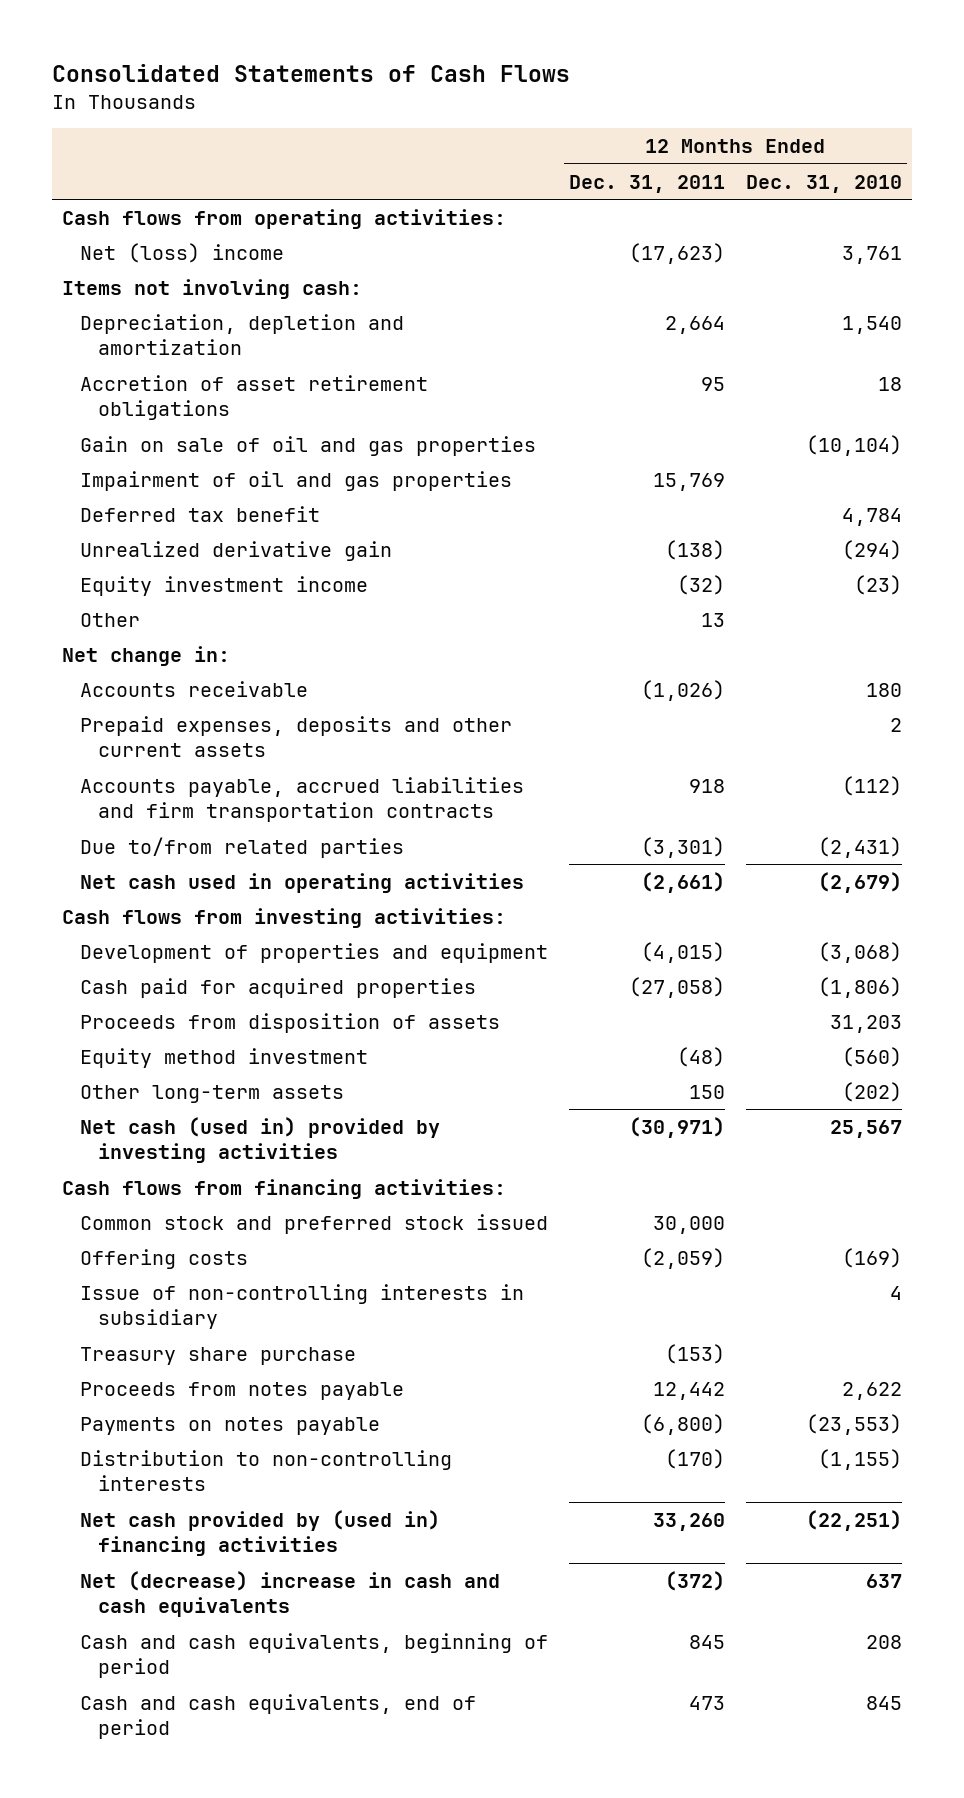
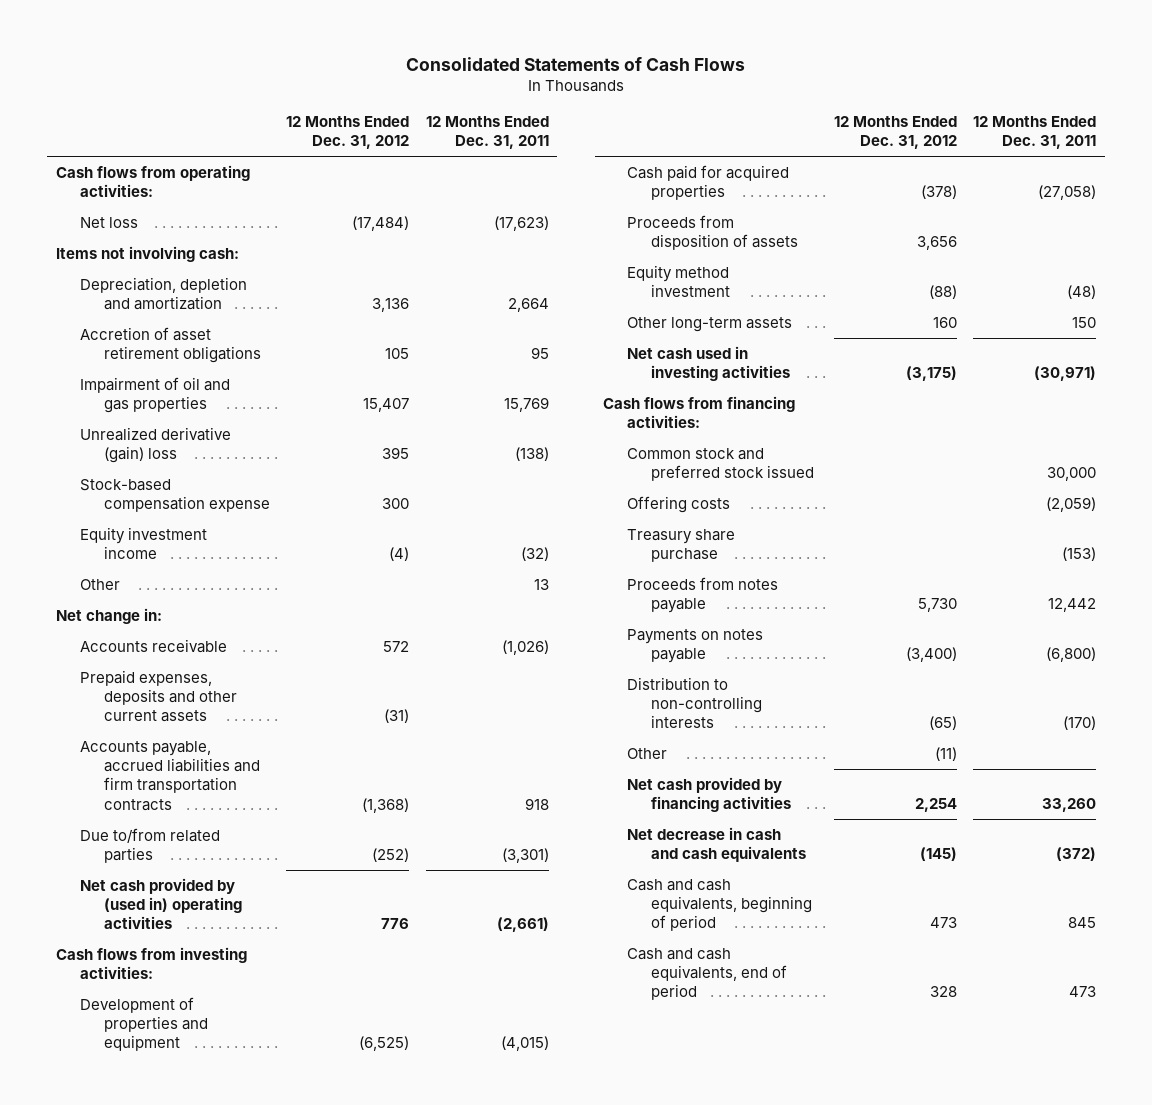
[745,174,902,193] Dec. 31, 2010 -> none
none -> [286,115,410,150] 12 Months Ended Dec. 31, 2012
[80,242,285,263] Net (loss) income -> [79,216,138,228] Net loss
[80,435,537,456] Gain on sale of oil and gas properties -> none
[80,505,321,522] Deferred tax benefit -> none
[80,540,393,561] Unrealized derivative gain -> [79,426,231,464] Unrealized derivative (gain) loss
none -> [79,478,270,513] Stock-based compensation expense
[80,872,525,893] Net cash used in operating activities -> [79,877,242,930] Net cash provided by (used in) operating activities
[80,1116,441,1164] Net cash (used in) provided by investing activities -> [627,345,791,382] Net cash used in investing activities
[80,1283,525,1330] Issue of non-controlling interests in subsidiary -> none
none -> [627,747,668,759] Other
[80,1509,441,1557] Net cash provided by (used in) financing activities -> [627,776,792,813] Net cash provided by financing activities
[80,1570,501,1618] Net (decrease) increase in cash and cash equivalents -> [627,826,807,863] Net decrease in cash and cash equivalents

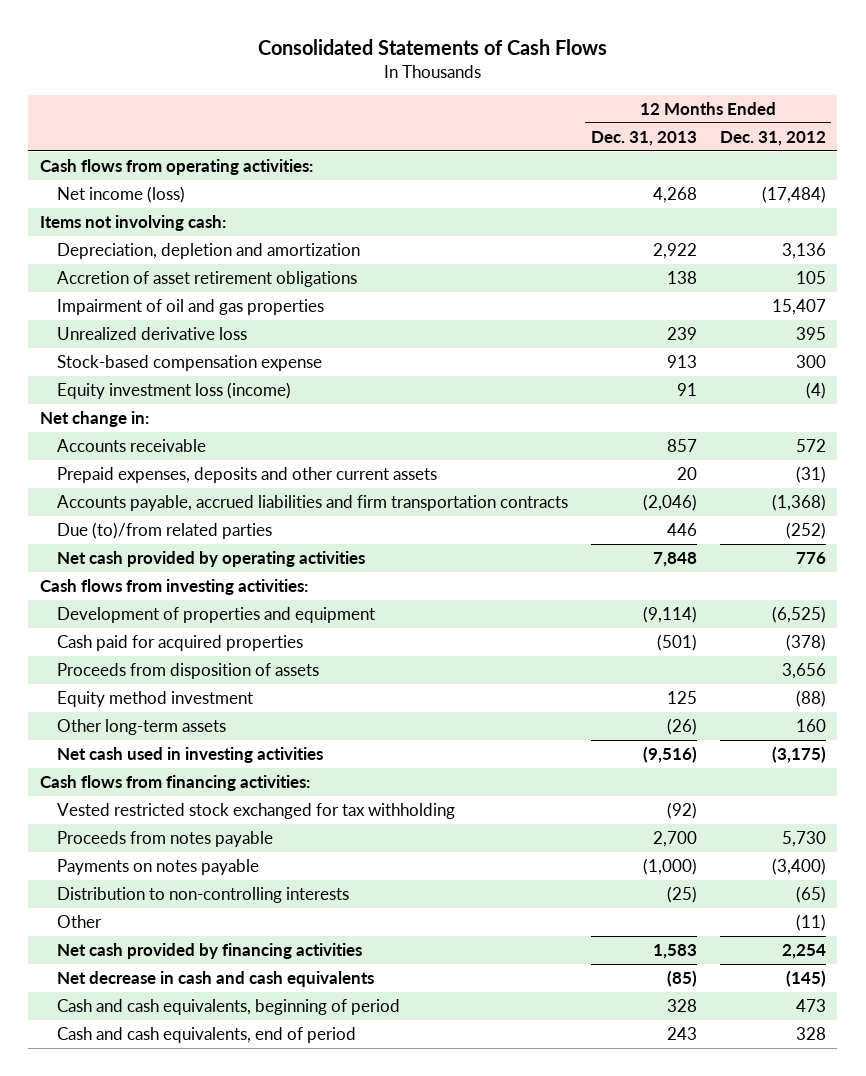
[425,115,549,150] 12 Months Ended Dec. 31, 2011 -> none
none -> [590,130,697,146] Dec. 31, 2013
[79,216,138,228] Net loss -> [56,186,185,204] Net income (loss)
[79,426,231,464] Unrealized derivative (gain) loss -> [56,327,247,341] Unrealized derivative loss
[79,578,120,590] Other -> none
[79,526,207,560] Equity investment income -> [56,382,291,400] Equity investment loss (income)
[79,827,220,864] Due to/from related parties -> [56,522,272,540] Due (to)/from related parties
[79,877,242,930] Net cash provided by (used in) operating activities -> [56,551,365,568] Net cash provided by operating activities
[627,447,815,482] Common stock and preferred stock issued -> none
[627,495,731,513] Offering costs -> none
[627,528,736,563] Treasury share purchase -> none
none -> [56,803,455,820] Vested restricted stock exchanged for tax withholding

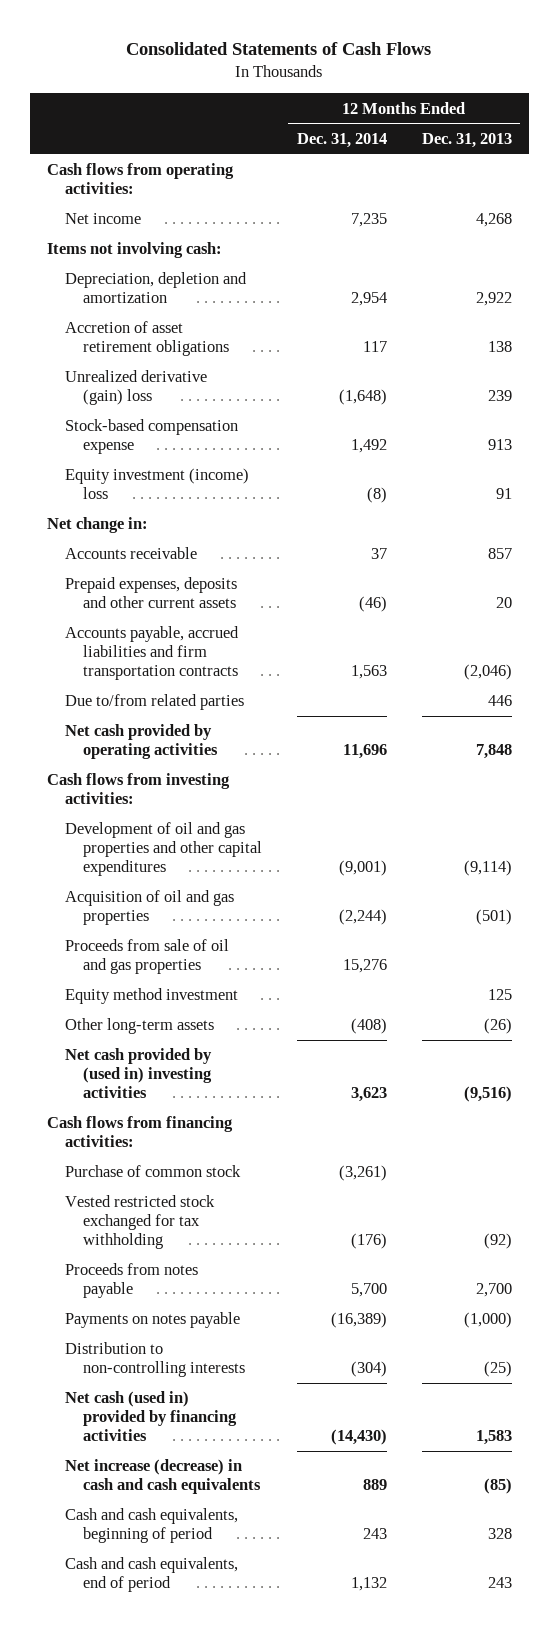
[719,130,826,146] Dec. 31, 2012 -> none
none -> [297,133,388,149] Dec. 31, 2014
[56,186,185,204] Net income (loss) -> [65,213,142,225] Net income
[56,299,324,316] Impairment of oil and gas properties -> none
[56,327,247,341] Unrealized derivative loss -> [65,370,208,406] Unrealized derivative (gain) loss
[56,382,291,400] Equity investment loss (income) -> [65,468,250,500] Equity investment (income) loss
[56,522,272,540] Due (to)/from related parties -> [65,694,245,711] Due to/from related parties
[56,635,303,652] Cash paid for acquired properties -> none
[56,663,319,680] Proceeds from disposition of assets -> none
[56,607,375,624] Development of properties and equipment -> [65,822,263,877] Development of oil and gas properties and other capital expenditures
none -> [65,890,235,926] Acquisition of oil and gas properties
none -> [65,939,230,975] Proceeds from sale of oil and gas properties
[56,747,323,764] Net cash used in investing activities -> [65,1048,213,1099] Net cash provided by (used in) investing activities
none -> [65,1165,242,1178] Purchase of common stock
[56,915,102,929] Other -> none
[56,943,362,960] Net cash provided by financing activities -> [65,1391,238,1442] Net cash (used in) provided by financing activities
[56,971,374,988] Net decrease in cash and cash equivalents -> [65,1459,262,1495] Net increase (decrease) in cash and cash equivalents

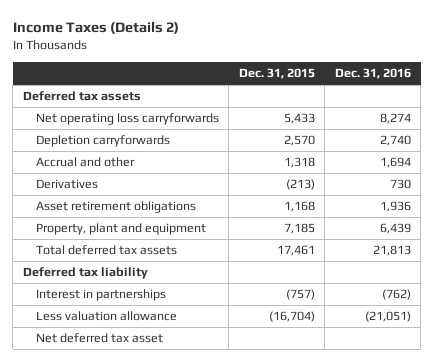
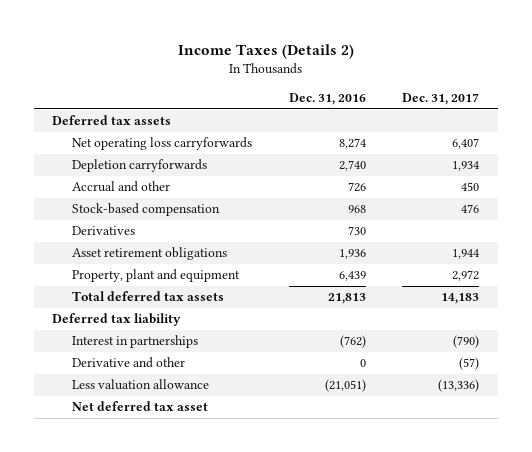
[238,68,315,80] Dec. 31, 2015 -> none
none -> [402,92,480,105] Dec. 31, 2017
[379,157,411,169] 1,694 -> [347,182,366,193] 726
none -> [72,203,221,217] Stock-based compensation
none -> [72,357,186,369] Derivative and other

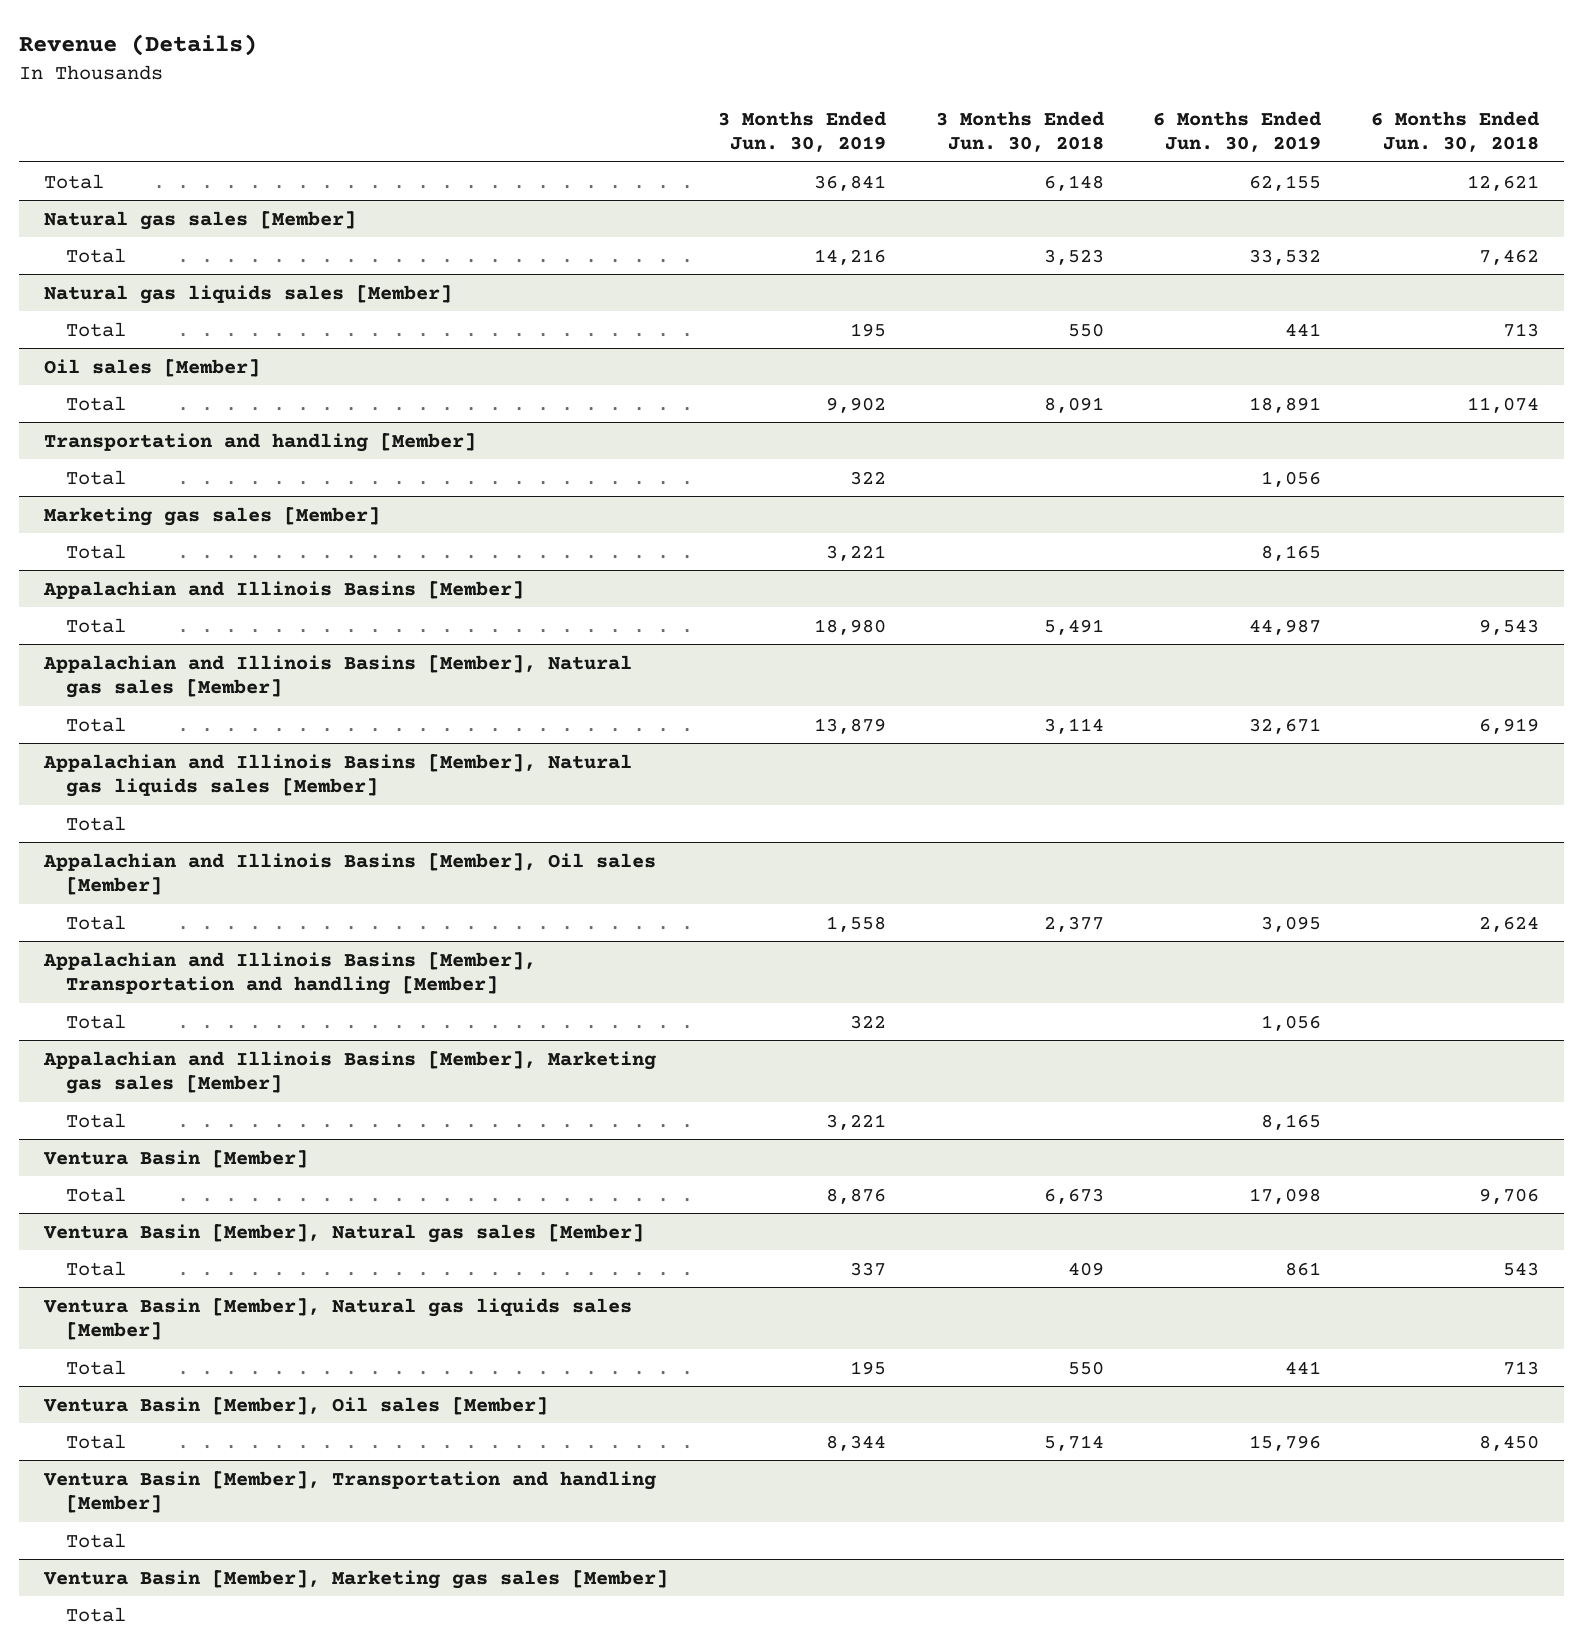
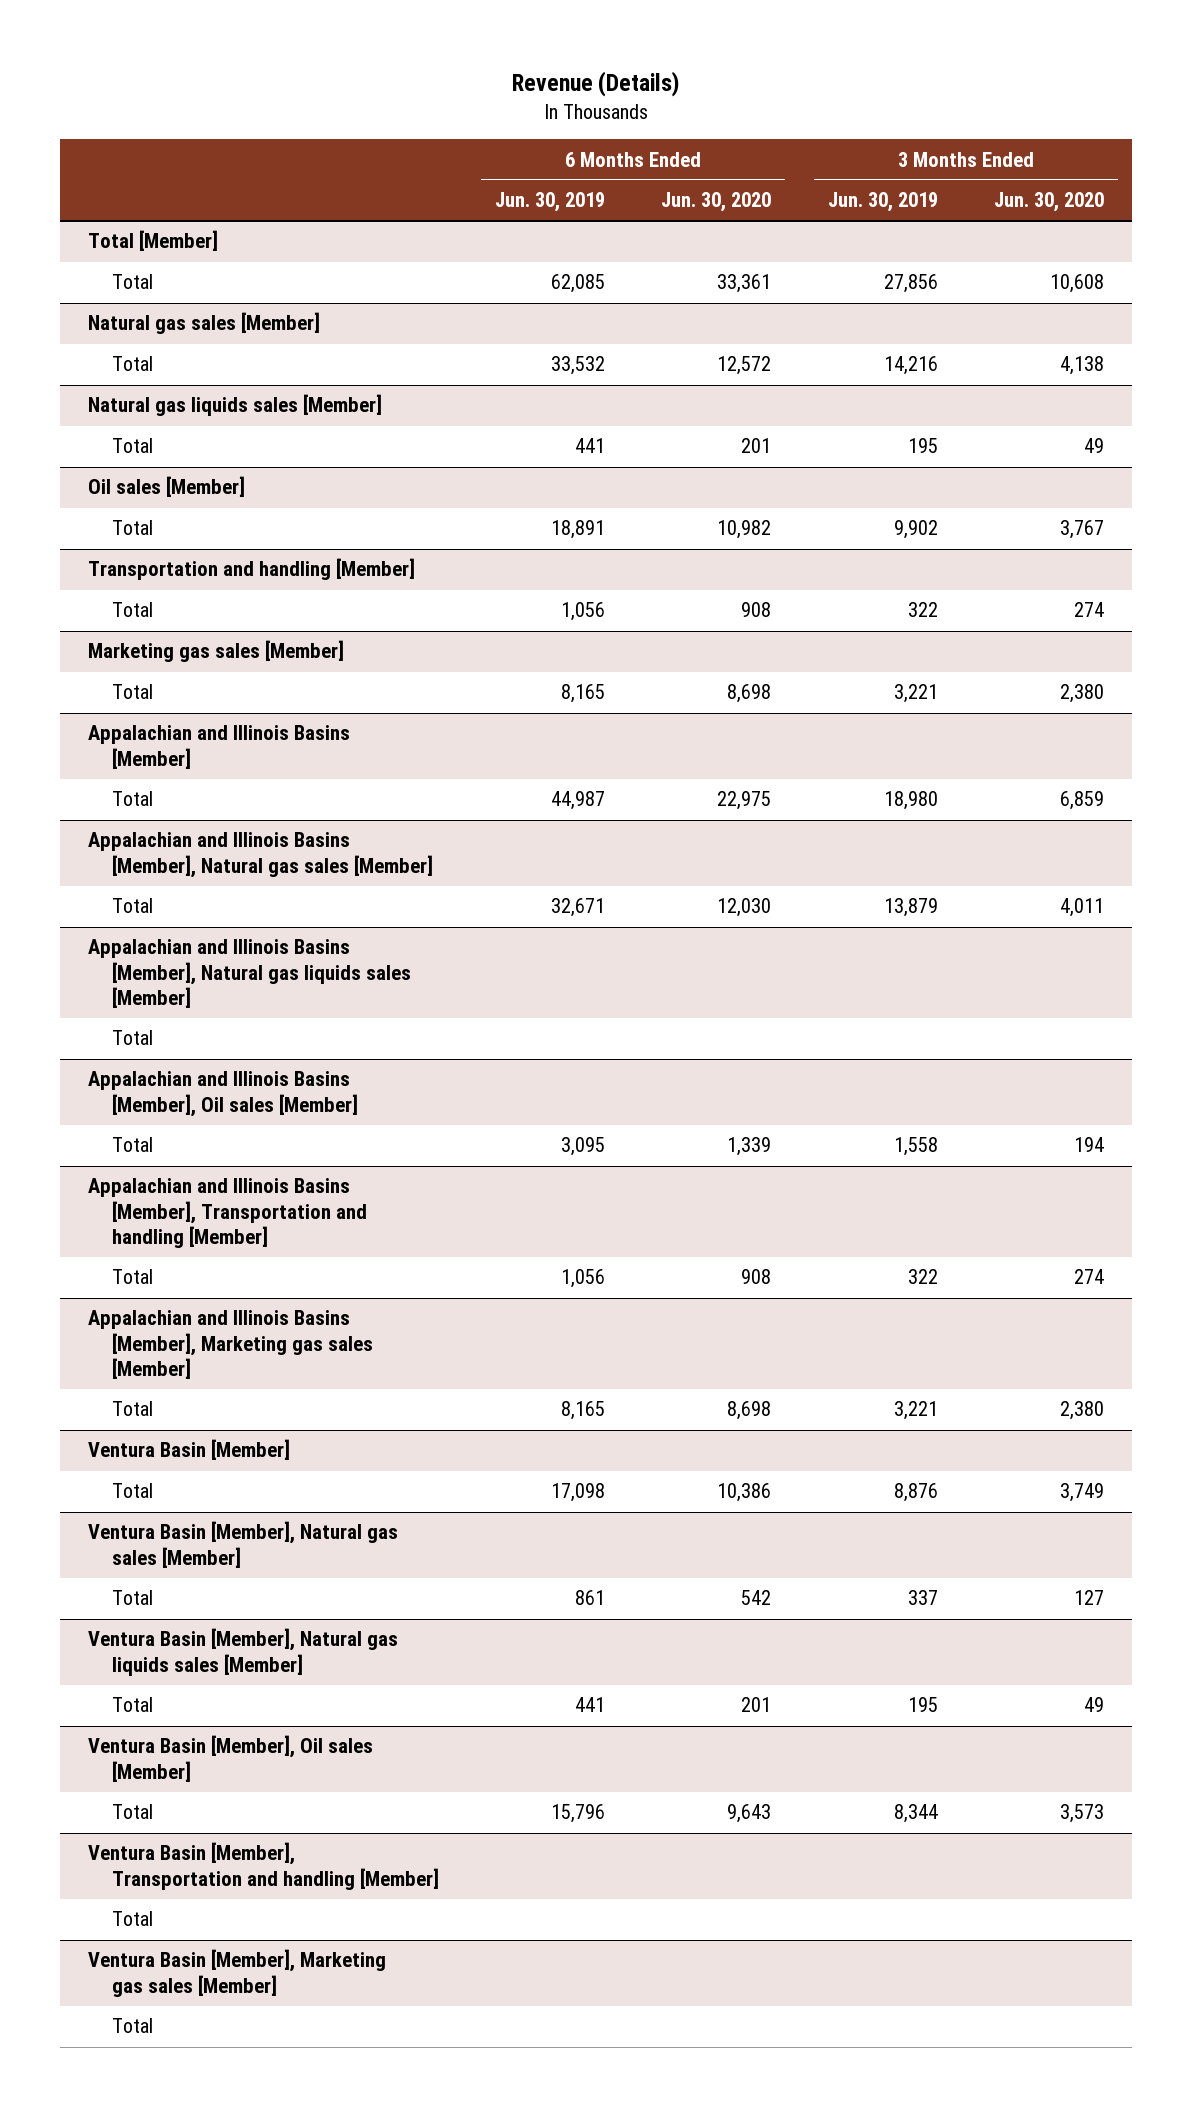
[935,110,1104,153] 3 Months Ended Jun. 30, 2018 -> none
[1371,110,1540,153] 6 Months Ended Jun. 30, 2018 -> none
none -> [661,192,772,213] Jun. 30, 2020
none -> [994,192,1105,213] Jun. 30, 2020
none -> [87,230,218,252] Total [Member]
[813,174,886,191] 36,841 -> [883,274,938,294] 27,856
[1249,174,1322,191] 62,155 -> [550,274,605,294] 62,085

